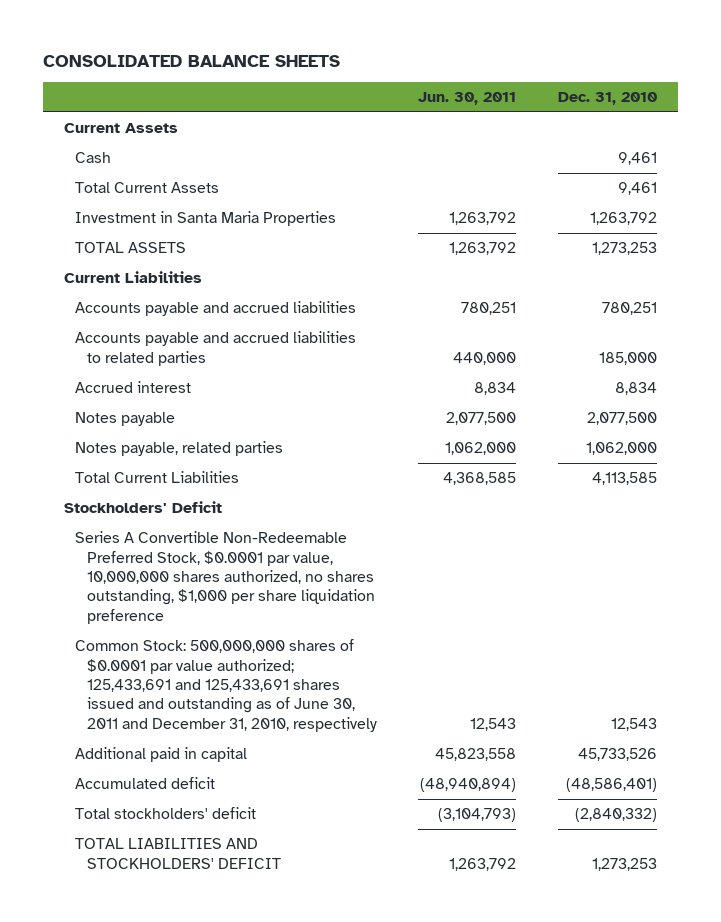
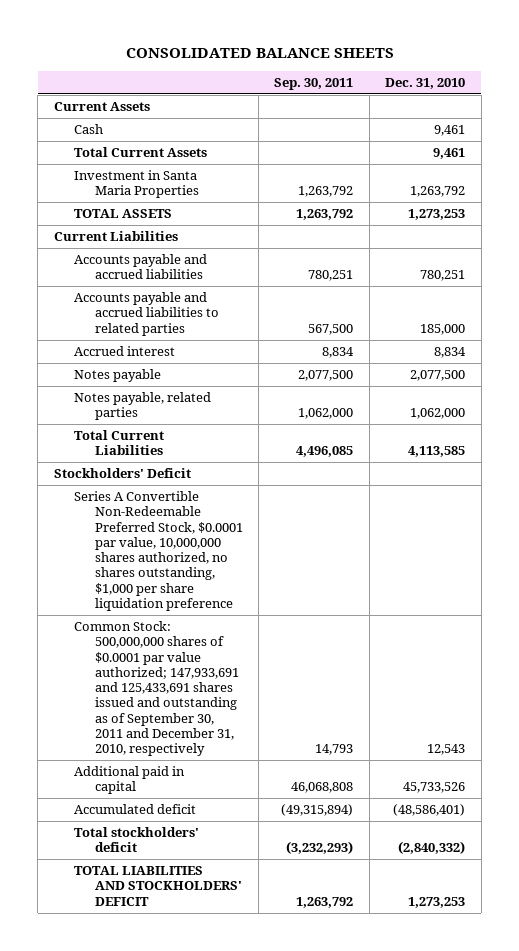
[418,92,517,106] Jun. 30, 2011 -> none
none -> [274,78,354,91] Sep. 30, 2011
[75,639,377,732] Common Stock: 500,000,000 shares of $0.0001 par value authorized; 125,433,691 and 125,433,691 shares issued and outstanding as of June 30, 2011 and December 31, 2010, respectively -> [74,621,239,757] Common Stock: 500,000,000 shares of $0.0001 par value authorized; 147,933,691 and 125,433,691 shares issued and outstanding as of September 30, 2011 and December 31, 2010, respectively

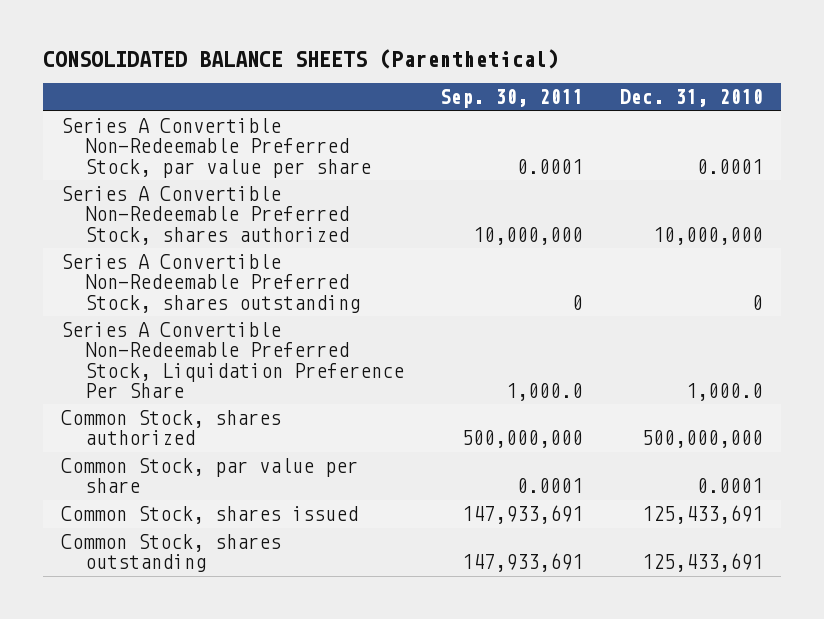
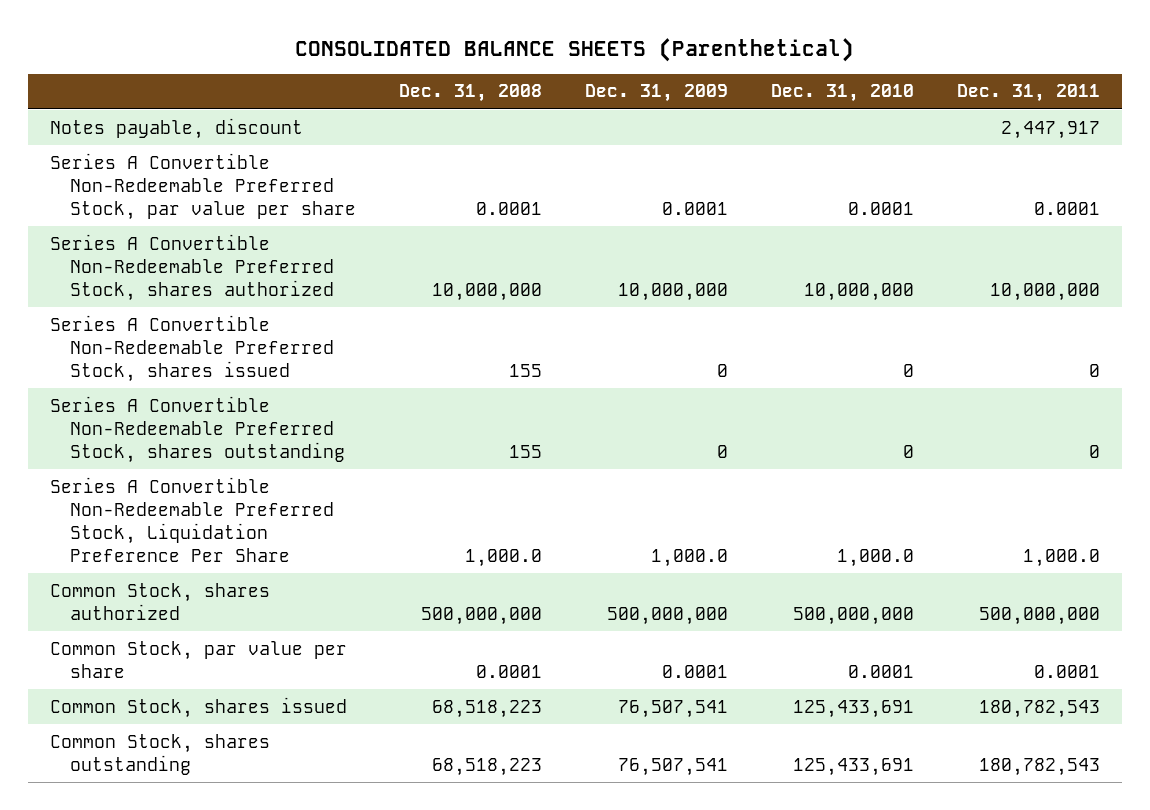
[440,89,584,109] Sep. 30, 2011 -> none
none -> [399,84,543,103] Dec. 31, 2008
none -> [585,84,729,103] Dec. 31, 2009
none -> [957,84,1101,103] Dec. 31, 2011
none -> [49,117,303,139] Notes payable, discount
none -> [49,314,334,382] Series A Convertible Non-Redeemable Preferred Stock, shares issued

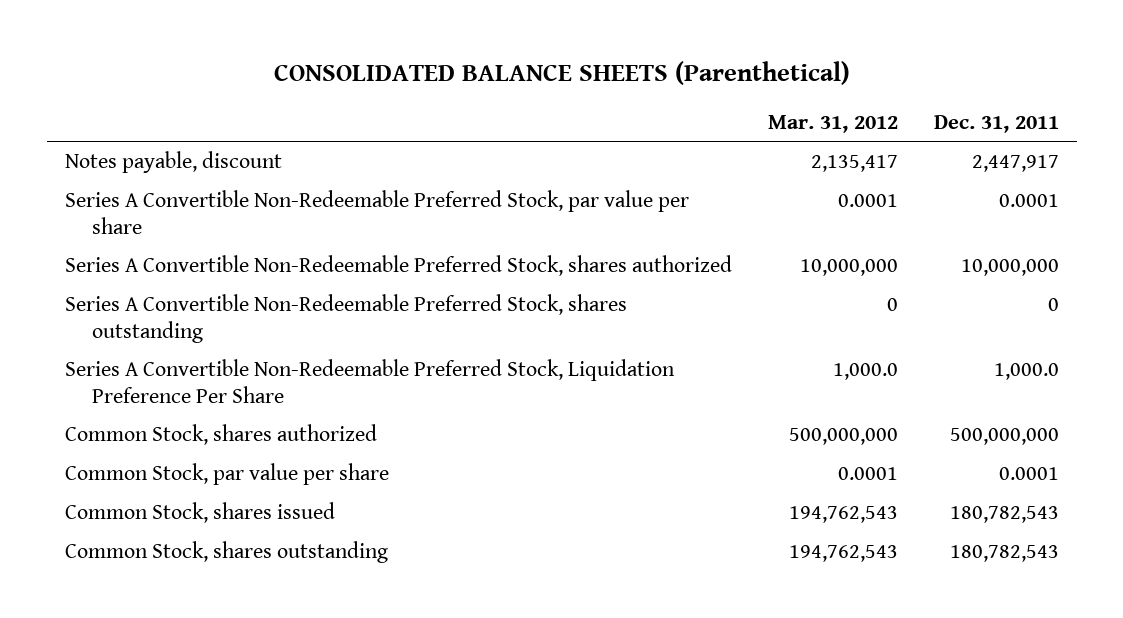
[399,84,543,103] Dec. 31, 2008 -> none
[585,84,729,103] Dec. 31, 2009 -> none
[771,84,915,103] Dec. 31, 2010 -> none
none -> [767,114,898,133] Mar. 31, 2012
[49,314,334,382] Series A Convertible Non-Redeemable Preferred Stock, shares issued -> none

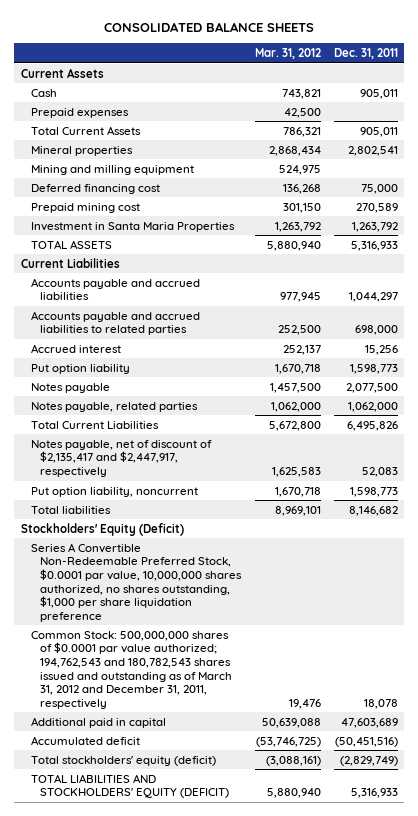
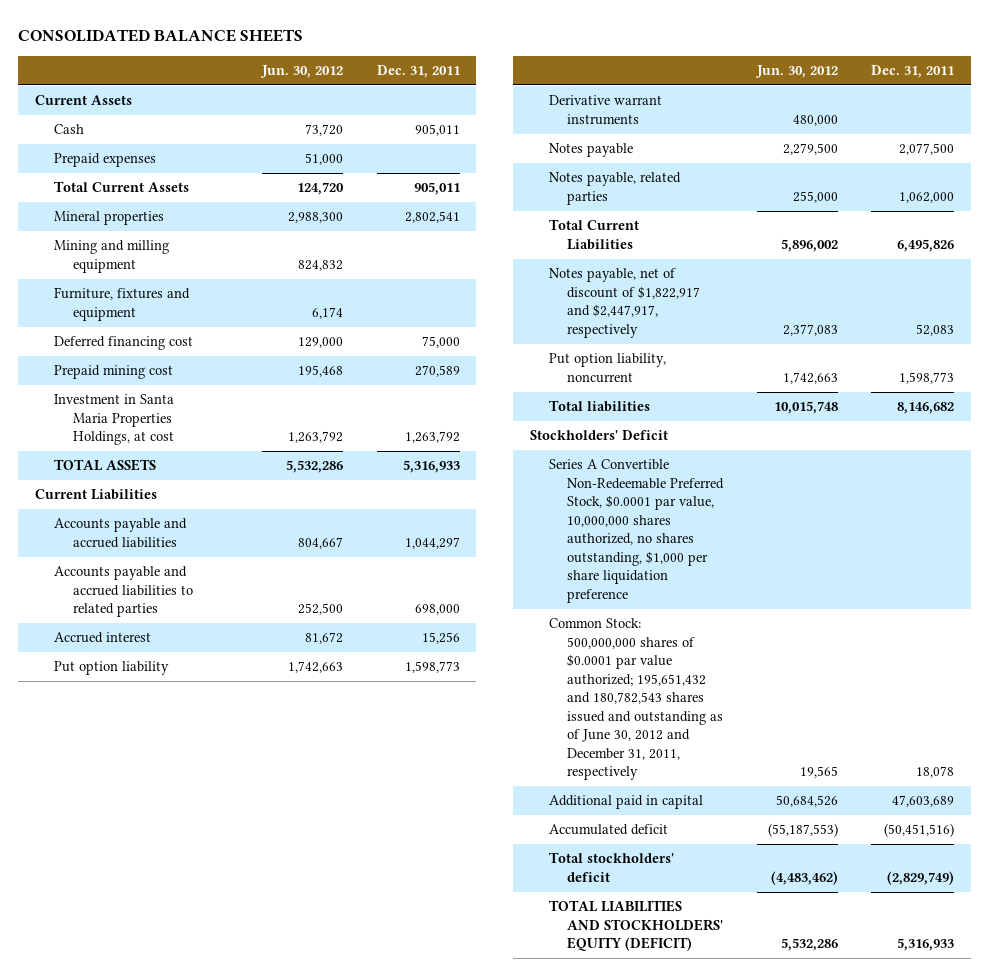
[254,48,321,60] Mar. 31, 2012 -> none
none -> [260,64,344,78] Jun. 30, 2012
none -> [53,287,190,321] Furniture, fixtures and equipment
[30,221,235,232] Investment in Santa Maria Properties -> [53,394,174,446] Investment in Santa Maria Properties Holdings, at cost
none -> [548,95,662,125] Derivative warrant instruments
[30,439,212,477] Notes payable, net of discount of $2,135,417 and $2,447,917, respectively -> [548,268,701,338] Notes payable, net of discount of $1,822,917 and $2,447,917, respectively
[20,522,184,536] Stockholders' Equity (Deficit) -> [529,430,668,441] Stockholders' Deficit
[30,630,233,709] Common Stock: 500,000,000 shares of $0.0001 par value authorized; 194,762,543 and 180,782,543 shares issued and outstanding as of March 31, 2012 and December 31, 2011, respectively -> [548,618,724,781] Common Stock: 500,000,000 shares of $0.0001 par value authorized; 195,651,432 and 180,782,543 shares issued and outstanding as of June 30, 2012 and December 31, 2011, respectively
[30,755,216,766] Total stockholders' equity (deficit) -> [548,852,674,882] Total stockholders' deficit

